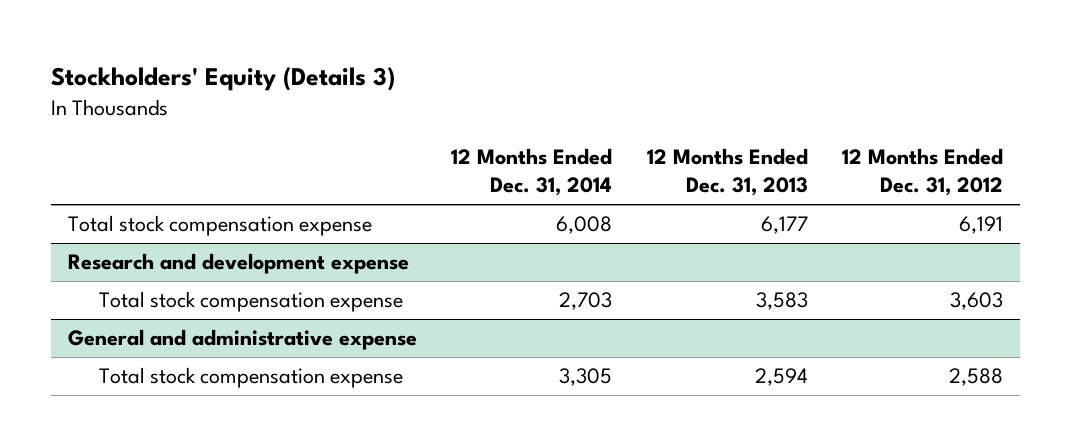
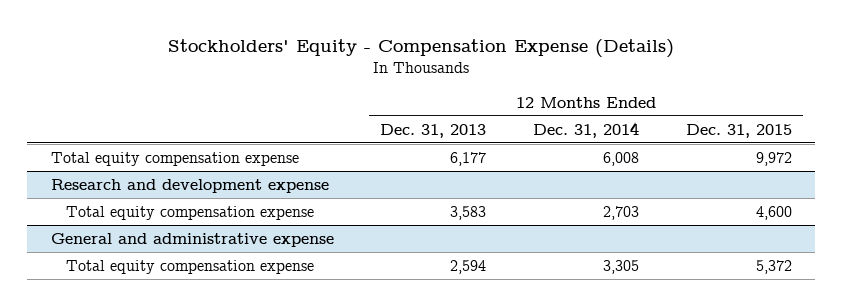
[50,67,395,92] Stockholders' Equity (Details 3) -> [168,38,675,58] Stockholders' Equity - Compensation Expense (Details)
[842,147,1004,197] 12 Months Ended Dec. 31, 2012 -> none
none -> [685,123,792,138] Dec. 31, 2015
[68,215,373,237] Total stock compensation expense -> [50,151,299,166] Total equity compensation expense
[98,291,403,313] Total stock compensation expense -> [65,205,314,220] Total equity compensation expense
[98,367,403,389] Total stock compensation expense -> [65,259,314,274] Total equity compensation expense

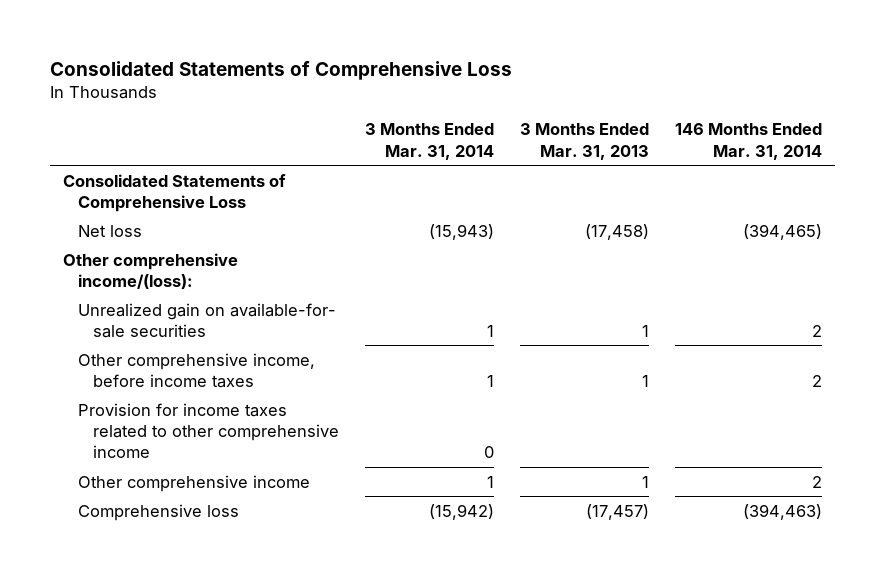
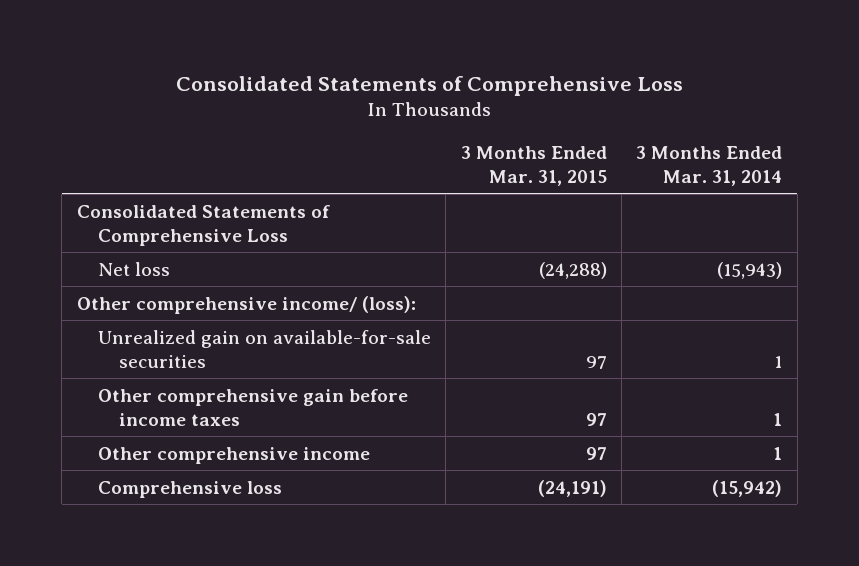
[519,123,649,160] 3 Months Ended Mar. 31, 2013 -> none
[674,123,822,160] 146 Months Ended Mar. 31, 2014 -> none
none -> [460,145,607,186] 3 Months Ended Mar. 31, 2015
[77,402,339,459] Provision for income taxes related to other comprehensive income -> none
[62,252,238,289] Other comprehensive income/(loss): -> [76,295,416,314] Other comprehensive income/ (loss):
[77,302,336,338] Unrealized gain on available-for- sale securities -> [97,329,431,368] Unrealized gain on available-for-sale securities
[77,352,315,388] Other comprehensive income, before income taxes -> [97,388,408,426] Other comprehensive gain before income taxes

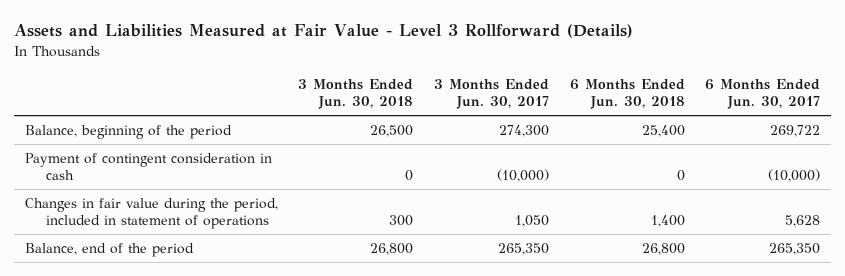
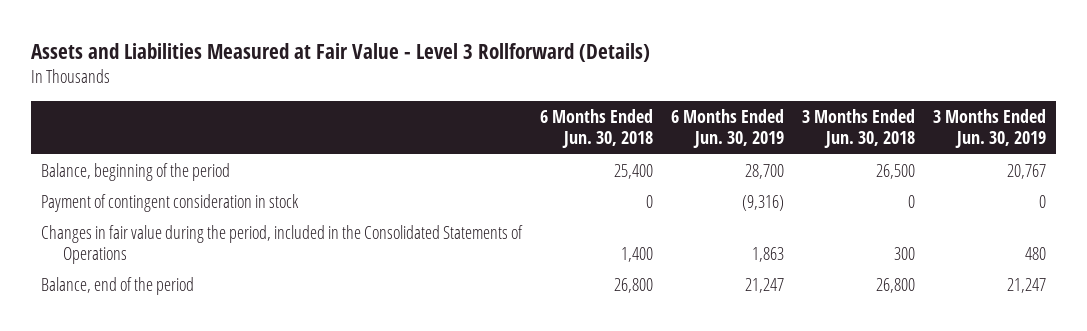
[433,78,549,109] 3 Months Ended Jun. 30, 2017 -> none
[705,78,821,109] 6 Months Ended Jun. 30, 2017 -> none
none -> [671,109,785,149] 6 Months Ended Jun. 30, 2019
none -> [933,109,1047,149] 3 Months Ended Jun. 30, 2019
[24,153,272,181] Payment of contingent consideration in cash -> [40,194,299,213] Payment of contingent consideration in stock
[24,198,278,230] Changes in fair value during the period, included in statement of operations -> [40,225,523,265] Changes in fair value during the period, included in the Consolidated Statements of Operations

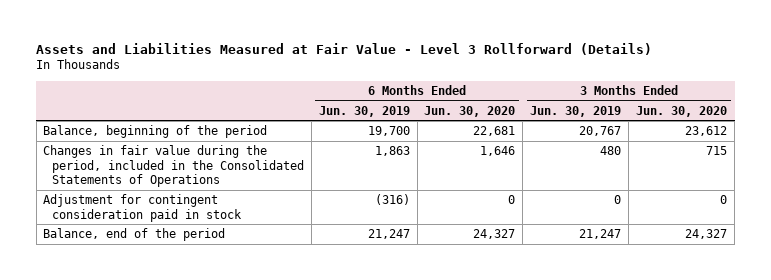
[539,109,653,149] 6 Months Ended Jun. 30, 2018 -> none
[802,109,916,149] 3 Months Ended Jun. 30, 2018 -> none
none -> [424,105,516,117] Jun. 30, 2020
none -> [636,105,728,117] Jun. 30, 2020
[40,194,299,213] Payment of contingent consideration in stock -> none
[745,164,785,180] 28,700 -> [367,126,410,137] 19,700
none -> [43,194,242,222] Adjustment for contingent consideration paid in stock

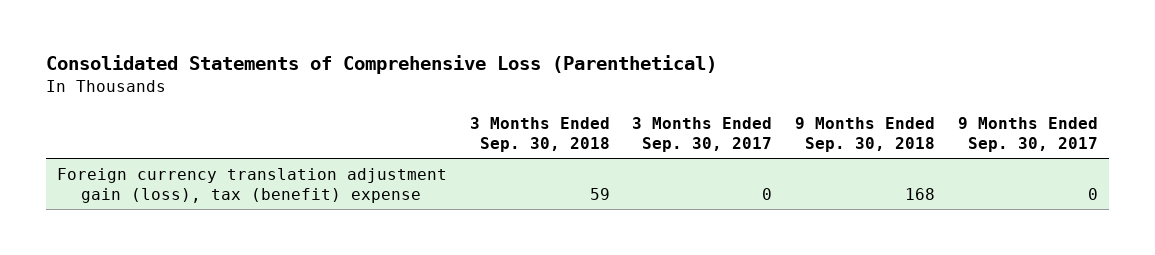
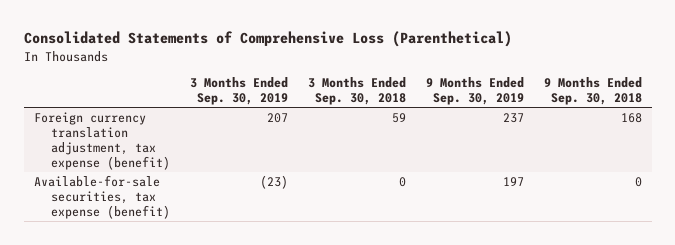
[632,116,773,153] 3 Months Ended Sep. 30, 2017 -> none
[957,116,1098,153] 9 Months Ended Sep. 30, 2017 -> none
none -> [189,77,288,106] 3 Months Ended Sep. 30, 2019
none -> [425,77,524,106] 9 Months Ended Sep. 30, 2019
[56,167,447,204] Foreign currency translation adjustment gain (loss), tax (benefit) expense -> [33,111,170,170] Foreign currency translation adjustment, tax expense (benefit)
none -> [33,174,170,219] Available-for-sale securities, tax expense (benefit)

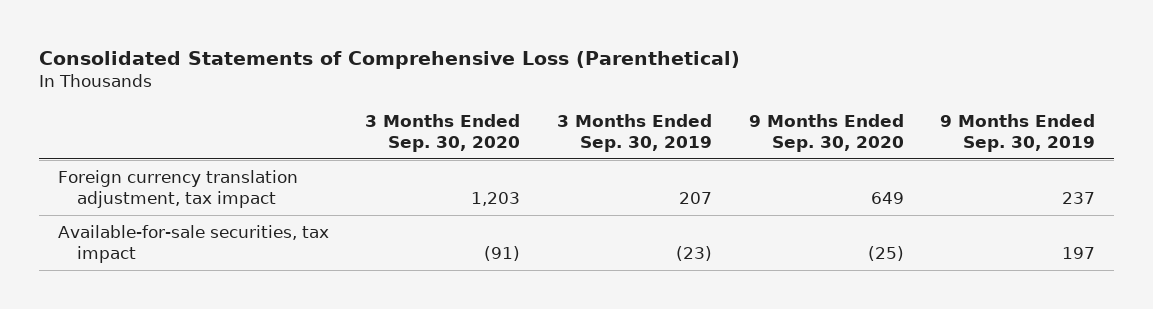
[307,77,406,106] 3 Months Ended Sep. 30, 2018 -> none
[543,77,642,106] 9 Months Ended Sep. 30, 2018 -> none
none -> [365,113,521,152] 3 Months Ended Sep. 30, 2020
none -> [748,113,904,152] 9 Months Ended Sep. 30, 2020
[33,111,170,170] Foreign currency translation adjustment, tax expense (benefit) -> [57,169,298,208] Foreign currency translation adjustment, tax impact
[33,174,170,219] Available-for-sale securities, tax expense (benefit) -> [57,224,329,263] Available-for-sale securities, tax impact

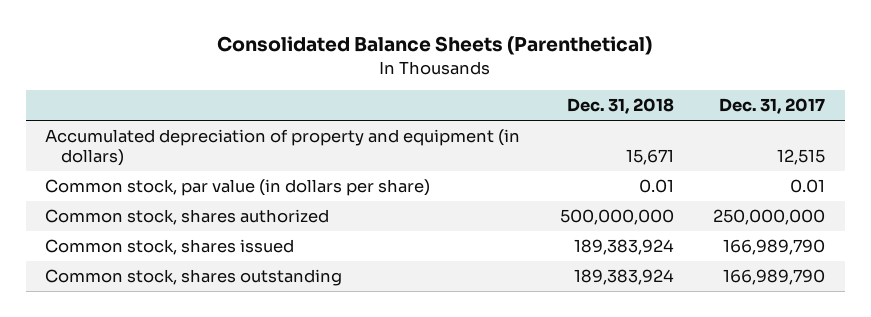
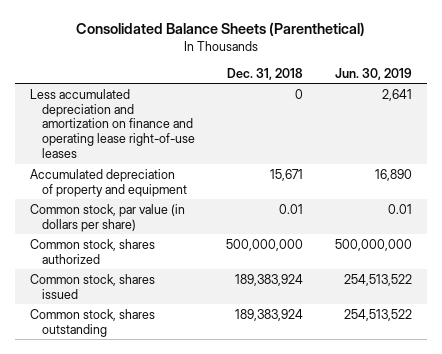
[719,98,826,115] Dec. 31, 2017 -> none
none -> [334,67,412,80] Jun. 30, 2019
none -> [30,88,195,159] Less accumulated depreciation and amortization on finance and operating lease right-of-use leases
[45,129,521,166] Accumulated depreciation of property and equipment (in dollars) -> [30,168,187,197] Accumulated depreciation of property and equipment

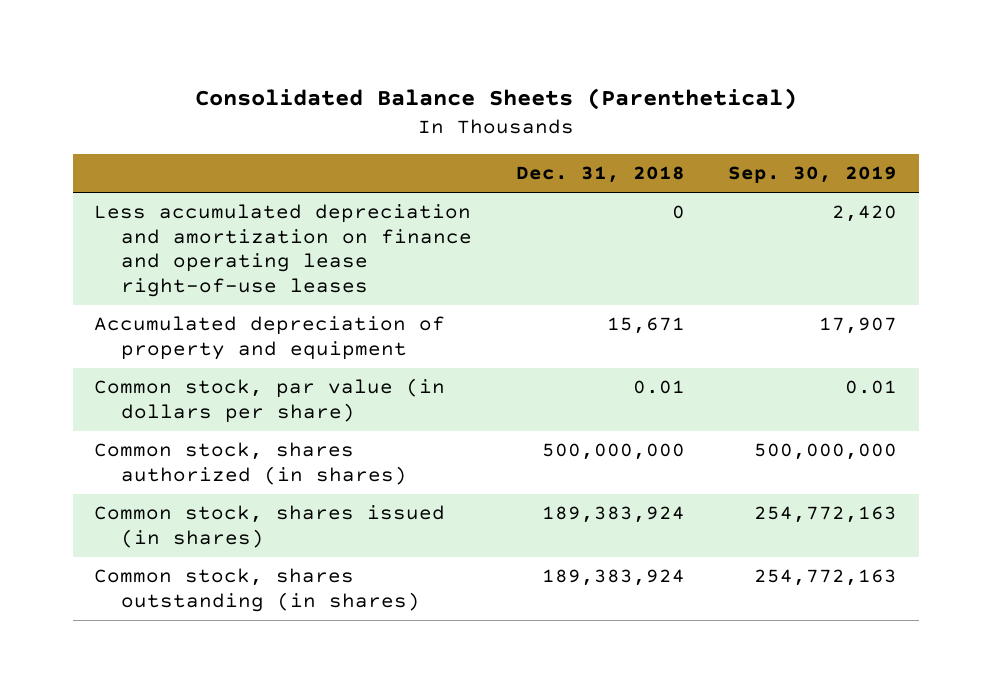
[334,67,412,80] Jun. 30, 2019 -> none
none -> [728,166,898,184] Sep. 30, 2019
[30,238,156,264] Common stock, shares authorized -> [94,442,408,485] Common stock, shares authorized (in shares)
[30,273,156,299] Common stock, shares issued -> [94,505,446,548] Common stock, shares issued (in shares)
[30,308,156,337] Common stock, shares outstanding -> [94,568,421,612] Common stock, shares outstanding (in shares)

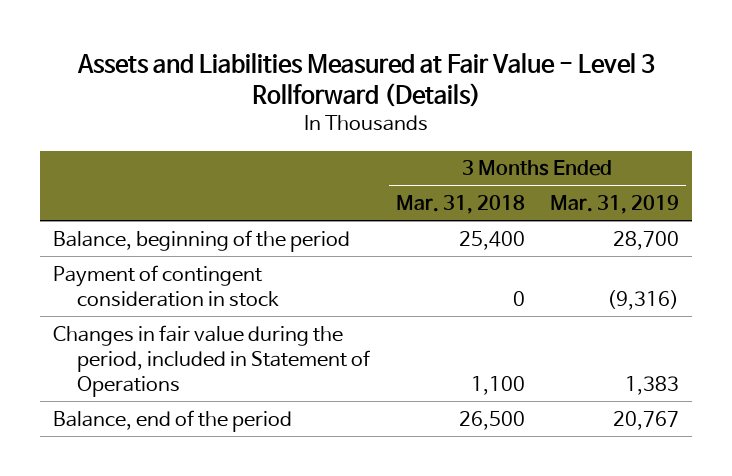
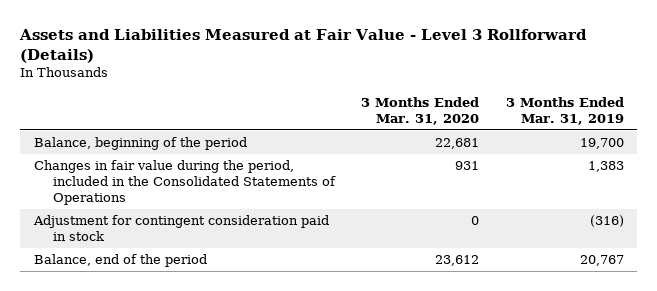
[395,195,525,215] Mar. 31, 2018 -> none
none -> [361,96,480,125] 3 Months Ended Mar. 31, 2020
[53,264,279,307] Payment of contingent consideration in stock -> none
[613,230,680,250] 28,700 -> [579,138,624,150] 19,700
[53,324,370,397] Changes in fair value during the period, included in Statement of Operations -> [33,160,336,206] Changes in fair value during the period, included in the Consolidated Statements of Operations
none -> [32,215,329,242] Adjustment for contingent consideration paid in stock

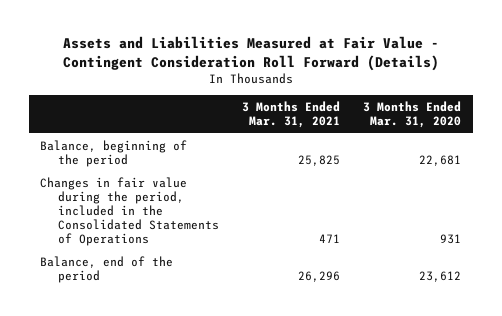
[19,29,588,64] Assets and Liabilities Measured at Fair Value - Level 3 Rollforward (Details) -> [62,35,439,71] Assets and Liabilities Measured at Fair Value - Contingent Consideration Roll Forward (Details)
[505,96,624,125] 3 Months Ended Mar. 31, 2019 -> none
none -> [242,101,341,129] 3 Months Ended Mar. 31, 2021
[32,215,329,242] Adjustment for contingent consideration paid in stock -> none

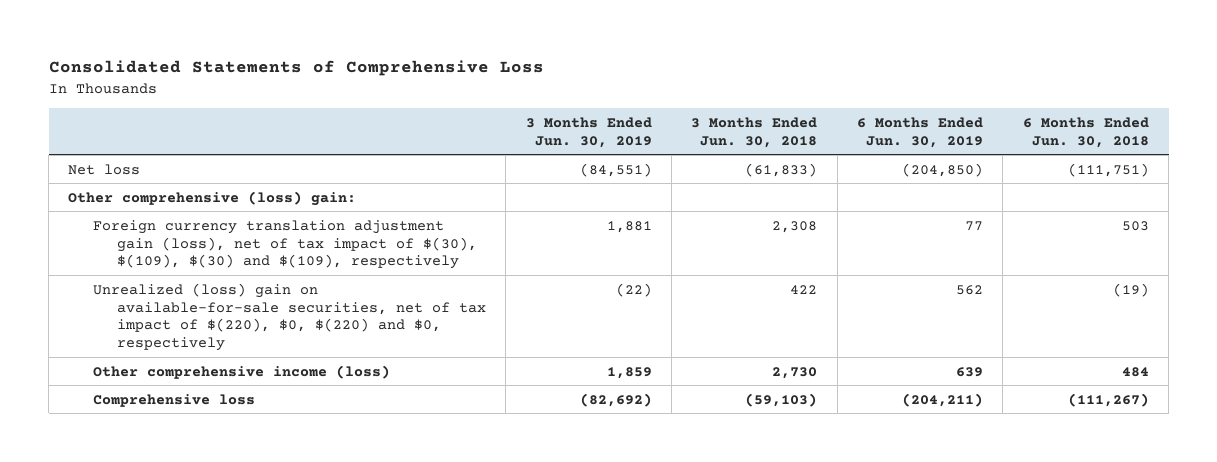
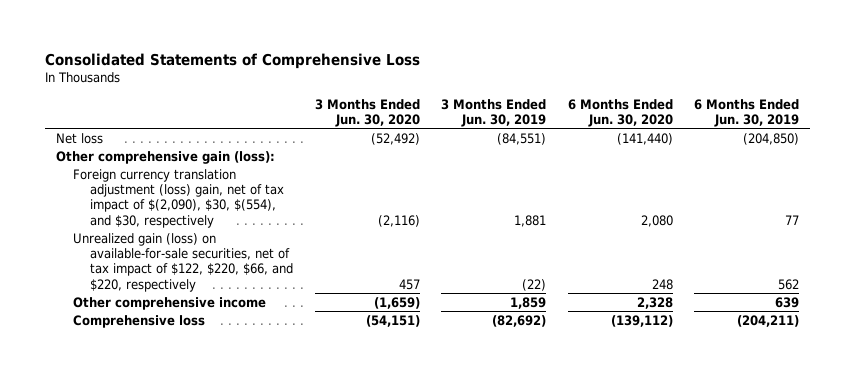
[691,116,818,148] 3 Months Ended Jun. 30, 2018 -> none
[1022,116,1149,148] 6 Months Ended Jun. 30, 2018 -> none
none -> [314,98,420,127] 3 Months Ended Jun. 30, 2020
none -> [567,98,673,127] 6 Months Ended Jun. 30, 2020
[68,190,357,206] Other comprehensive (loss) gain: -> [55,150,275,164] Other comprehensive gain (loss):
[92,219,477,270] Foreign currency translation adjustment gain (loss), net of tax impact of $(30), $(109), $(30) and $(109), respectively -> [72,168,285,228] Foreign currency translation adjustment (loss) gain, net of tax impact of $(2,090), $30, $(554), and $30, respectively
[92,282,486,352] Unrealized (loss) gain on available-for-sale securities, net of tax impact of $(220), $0, $(220) and $0, respectively -> [72,232,294,292] Unrealized gain (loss) on available-for-sale securities, net of tax impact of $122, $220, $66, and $220, respectively
[92,364,390,379] Other comprehensive income (loss) -> [72,296,266,310] Other comprehensive income

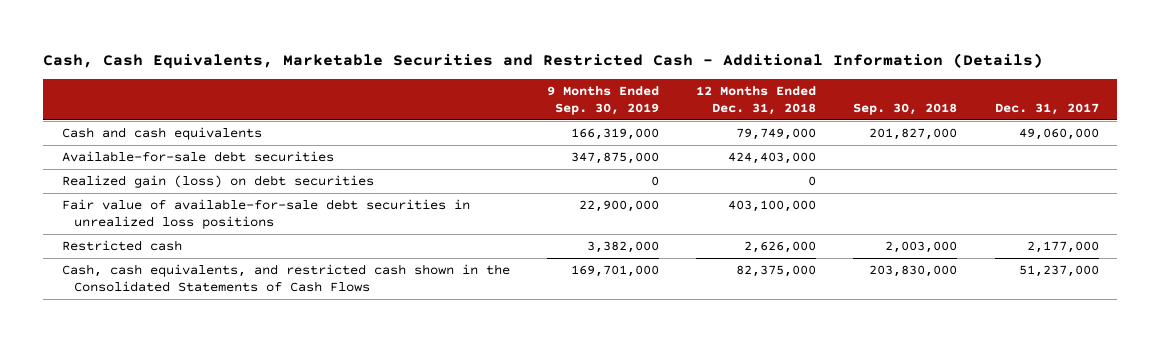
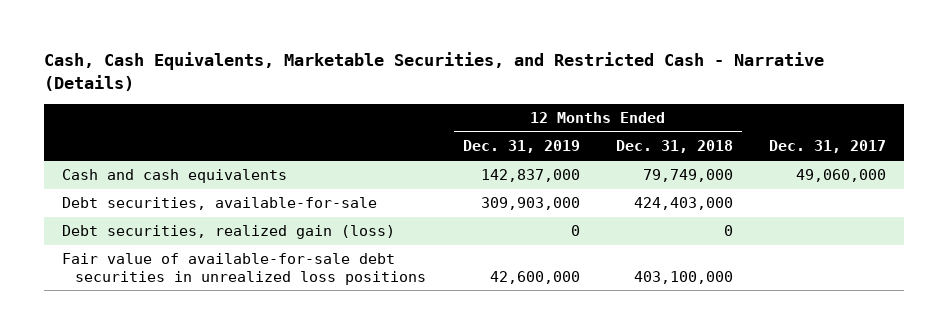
[43,53,1044,70] Cash, Cash Equivalents, Marketable Securities and Restricted Cash - Additional Information (Details) -> [43,52,824,92] Cash, Cash Equivalents, Marketable Securities, and Restricted Cash - Narrative (Details)
[546,86,659,116] 9 Months Ended Sep. 30, 2019 -> none
[853,103,958,116] Sep. 30, 2018 -> none
none -> [462,140,580,154] Dec. 31, 2019
[61,151,334,163] Available-for-sale debt securities -> [61,197,377,211] Debt securities, available-for-sale
[61,175,374,189] Realized gain (loss) on debt securities -> [61,225,395,240] Debt securities, realized gain (loss)
[61,240,182,252] Restricted cash -> none
[61,264,510,292] Cash, cash equivalents, and restricted cash shown in the Consolidated Statements of Cash Flows -> none

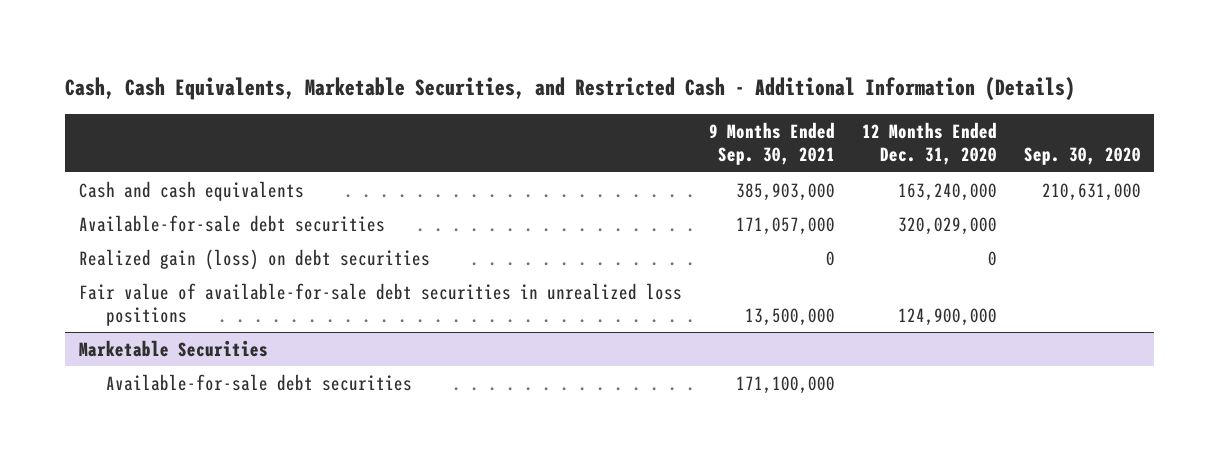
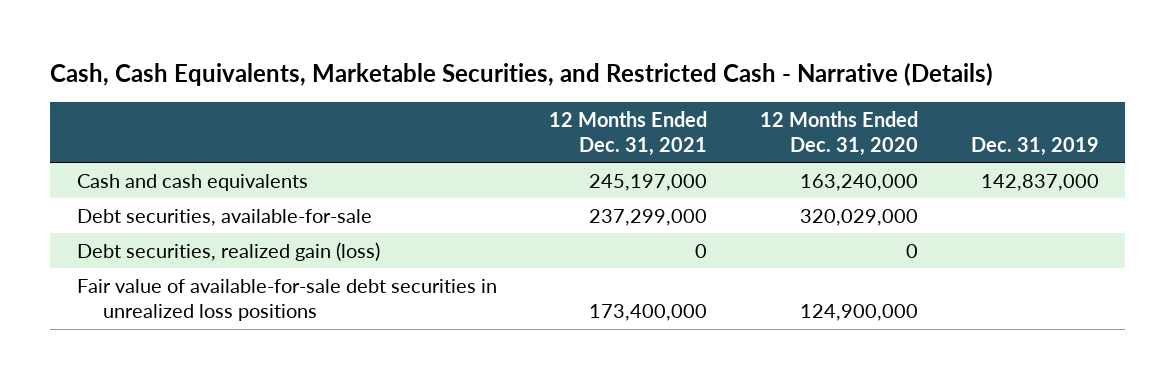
[65,77,1076,102] Cash, Cash Equivalents, Marketable Securities, and Restricted Cash - Additional Information (Details) -> [50,62,994,86] Cash, Cash Equivalents, Marketable Securities, and Restricted Cash - Narrative (Details)
[708,121,835,166] 9 Months Ended Sep. 30, 2021 -> none
[1023,147,1141,166] Sep. 30, 2020 -> none
none -> [549,110,708,157] 12 Months Ended Dec. 31, 2021
none -> [970,137,1099,157] Dec. 31, 2019
[78,214,385,232] Available-for-sale debt securities -> [76,208,372,226] Debt securities, available-for-sale
[78,248,430,270] Realized gain (loss) on debt securities -> [76,241,380,261] Debt securities, realized gain (loss)
[78,339,268,357] Marketable Securities -> none
[106,373,413,391] Available-for-sale debt securities -> none

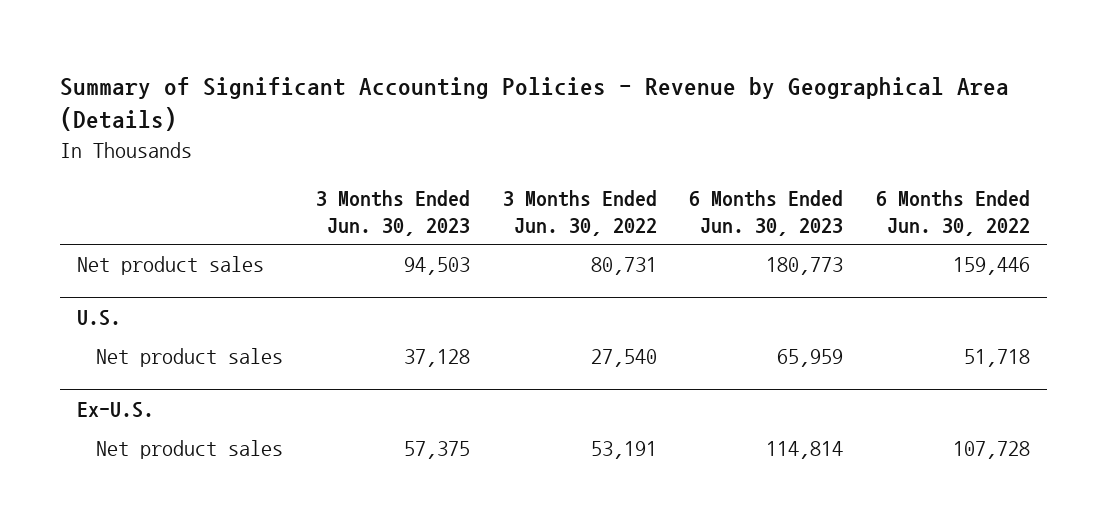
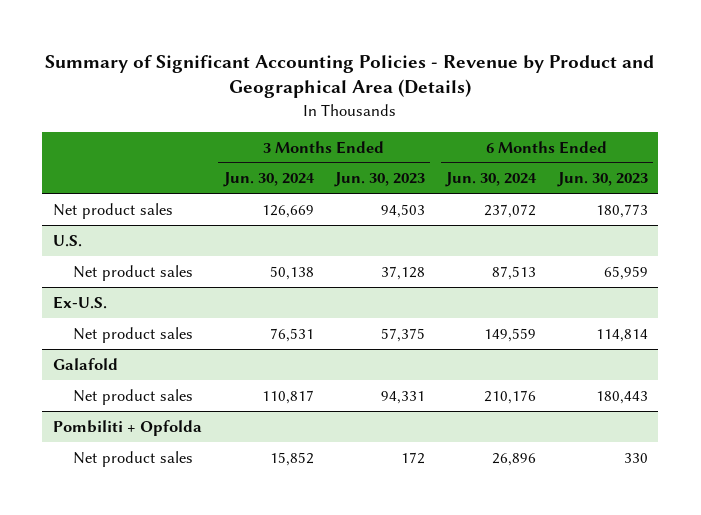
[60,76,1010,132] Summary of Significant Accounting Policies - Revenue by Geographical Area (Details) -> [45,54,655,99] Summary of Significant Accounting Policies - Revenue by Product and Geographical Area (Details)
[502,189,657,236] 3 Months Ended Jun. 30, 2022 -> none
[876,189,1031,236] 6 Months Ended Jun. 30, 2022 -> none
none -> [222,172,315,188] Jun. 30, 2024
none -> [445,172,538,188] Jun. 30, 2024
none -> [53,357,119,370] Galafold
none -> [72,388,193,405] Net product sales
none -> [53,419,203,436] Pombiliti + Opfolda
none -> [72,450,193,467] Net product sales

